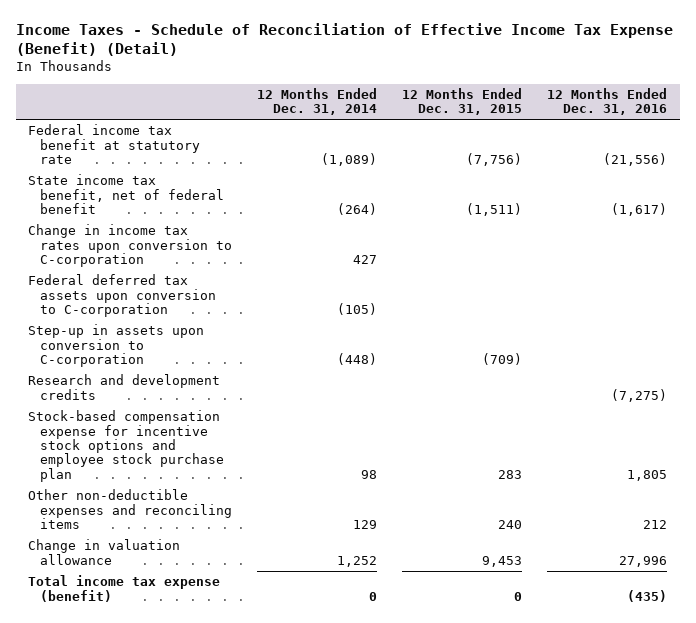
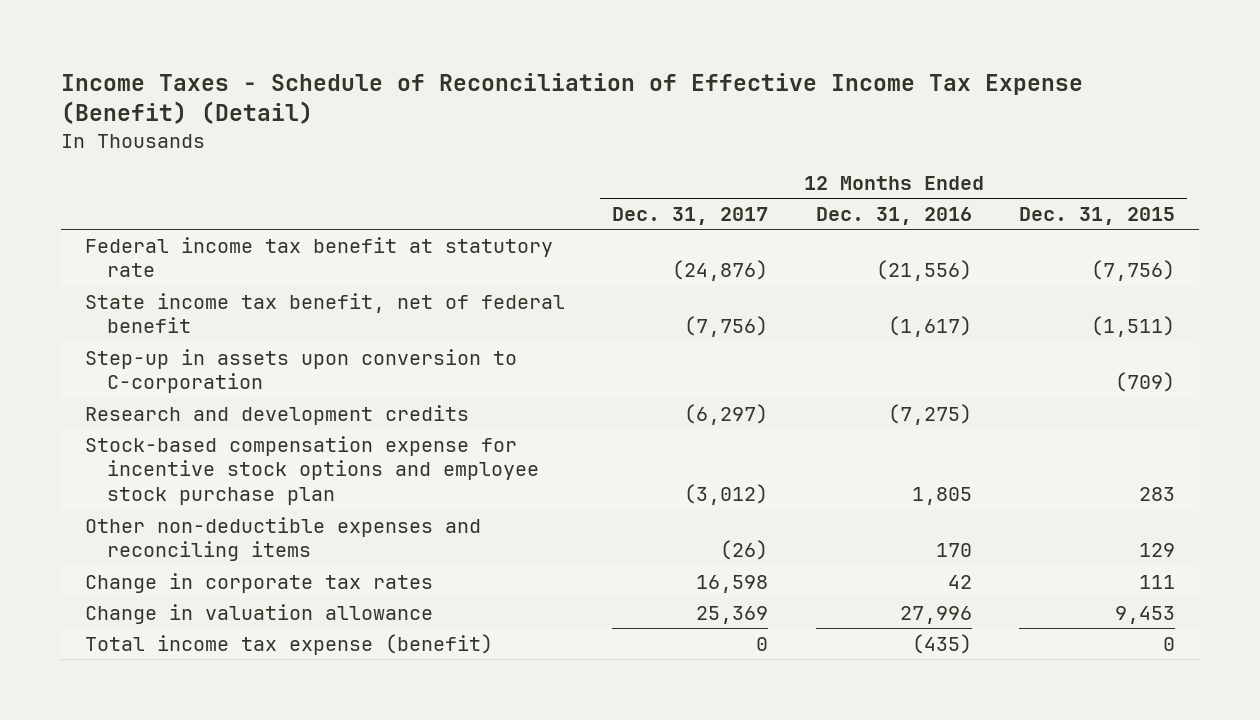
[257,87,378,116] 12 Months Ended Dec. 31, 2014 -> none
none -> [612,206,769,225] Dec. 31, 2017
[28,224,233,268] Change in income tax rates upon conversion to C-corporation -> none
[28,274,217,318] Federal deferred tax assets upon conversion to C-corporation -> none
[498,520,523,530] 240 -> [1139,543,1176,558] 129
[643,520,668,530] 212 -> [935,543,972,558] 170
none -> [84,572,433,593] Change in corporate tax rates

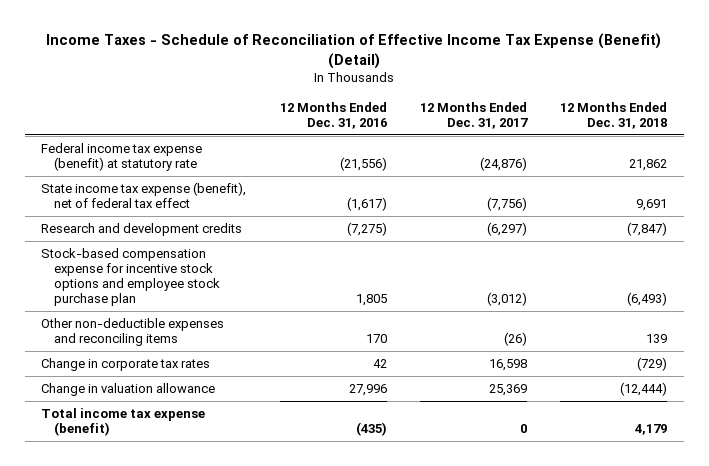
[1019,206,1176,225] Dec. 31, 2015 -> none
none -> [560,101,668,129] 12 Months Ended Dec. 31, 2018
[84,348,517,394] Step-up in assets upon conversion to C-corporation -> none
[84,236,553,278] Federal income tax benefit at statutory rate -> [41,143,203,172] Federal income tax expense (benefit) at statutory rate
[84,292,565,334] State income tax benefit, net of federal benefit -> [41,182,247,209] State income tax expense (benefit), net of federal tax effect

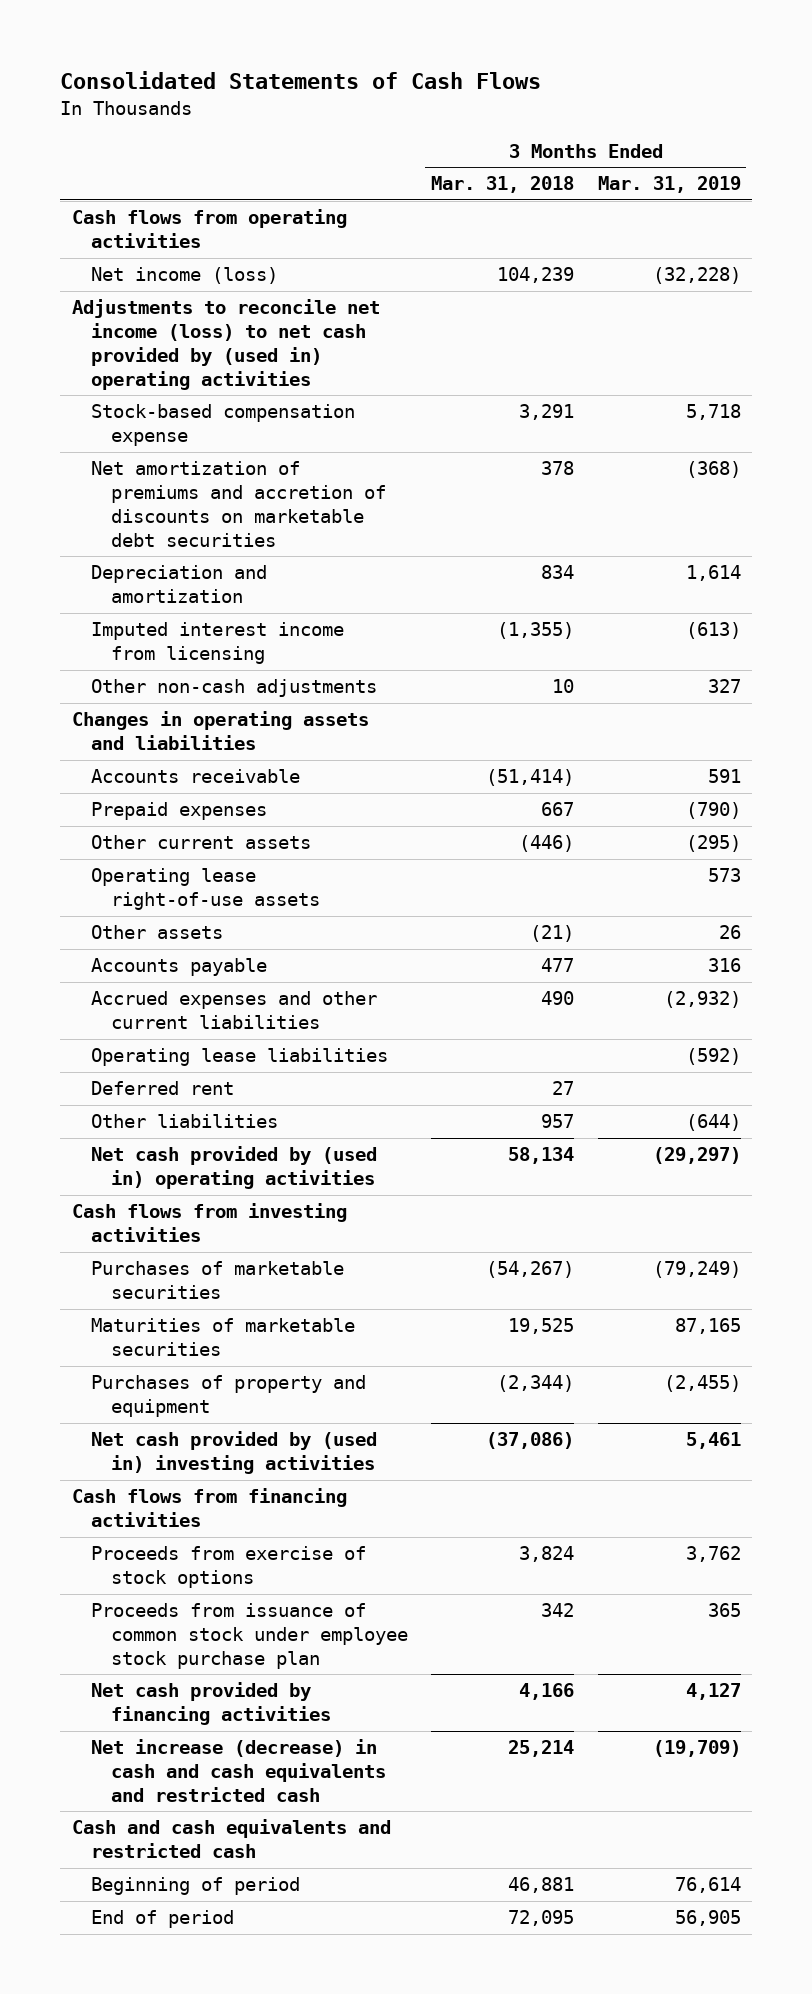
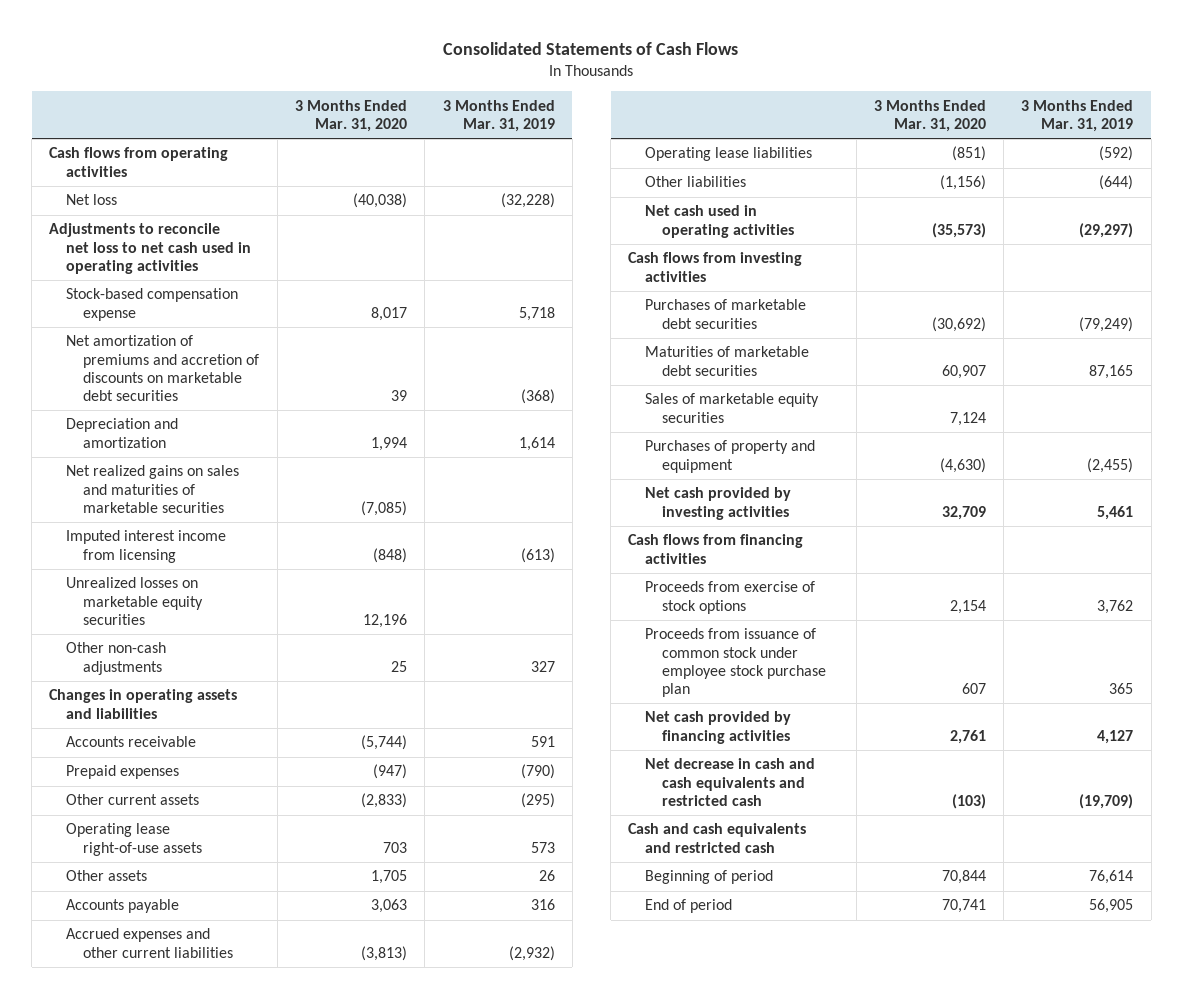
[431,176,575,194] Mar. 31, 2018 -> none
none -> [295,99,408,132] 3 Months Ended Mar. 31, 2020
[91,267,279,285] Net income (loss) -> [66,194,118,206] Net loss
[71,299,380,390] Adjustments to reconcile net income (loss) to net cash provided by (used in) operating activities -> [49,223,252,274] Adjustments to reconcile net loss to net cash used in operating activities
none -> [66,465,240,513] Net realized gains on sales and maturities of marketable securities
none -> [66,577,204,625] Unrealized losses on marketable equity securities
[91,1081,235,1096] Deferred rent -> none
[91,1146,378,1190] Net cash provided by (used in) operating activities -> [645,205,795,238] Net cash used in operating activities
[91,1261,345,1300] Purchases of marketable securities -> [645,299,807,329] Purchases of marketable debt securities
[91,1318,356,1357] Maturities of marketable securities -> [645,346,810,376] Maturities of marketable debt securities
none -> [645,393,820,423] Sales of marketable equity securities
[91,1431,378,1475] Net cash provided by (used in) investing activities -> [645,487,792,520] Net cash provided by investing activities
[91,1739,387,1802] Net increase (decrease) in cash and cash equivalents and restricted cash -> [645,758,816,806] Net decrease in cash and cash equivalents and restricted cash

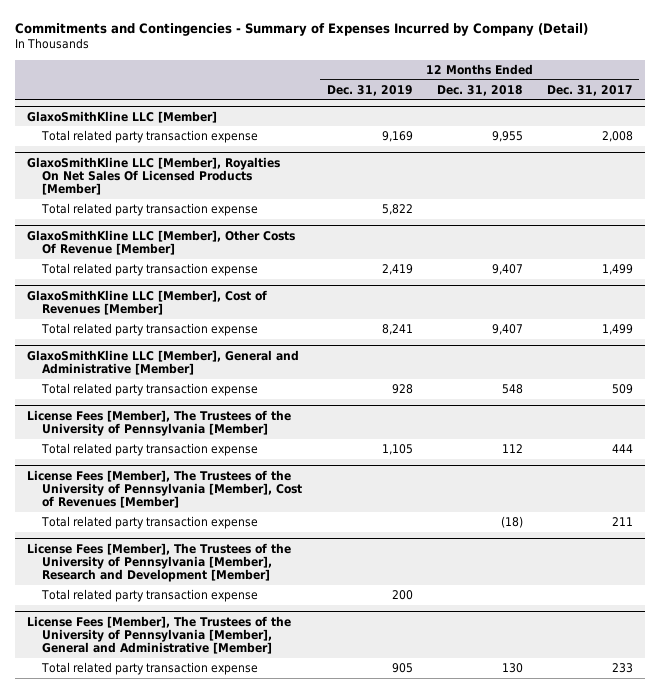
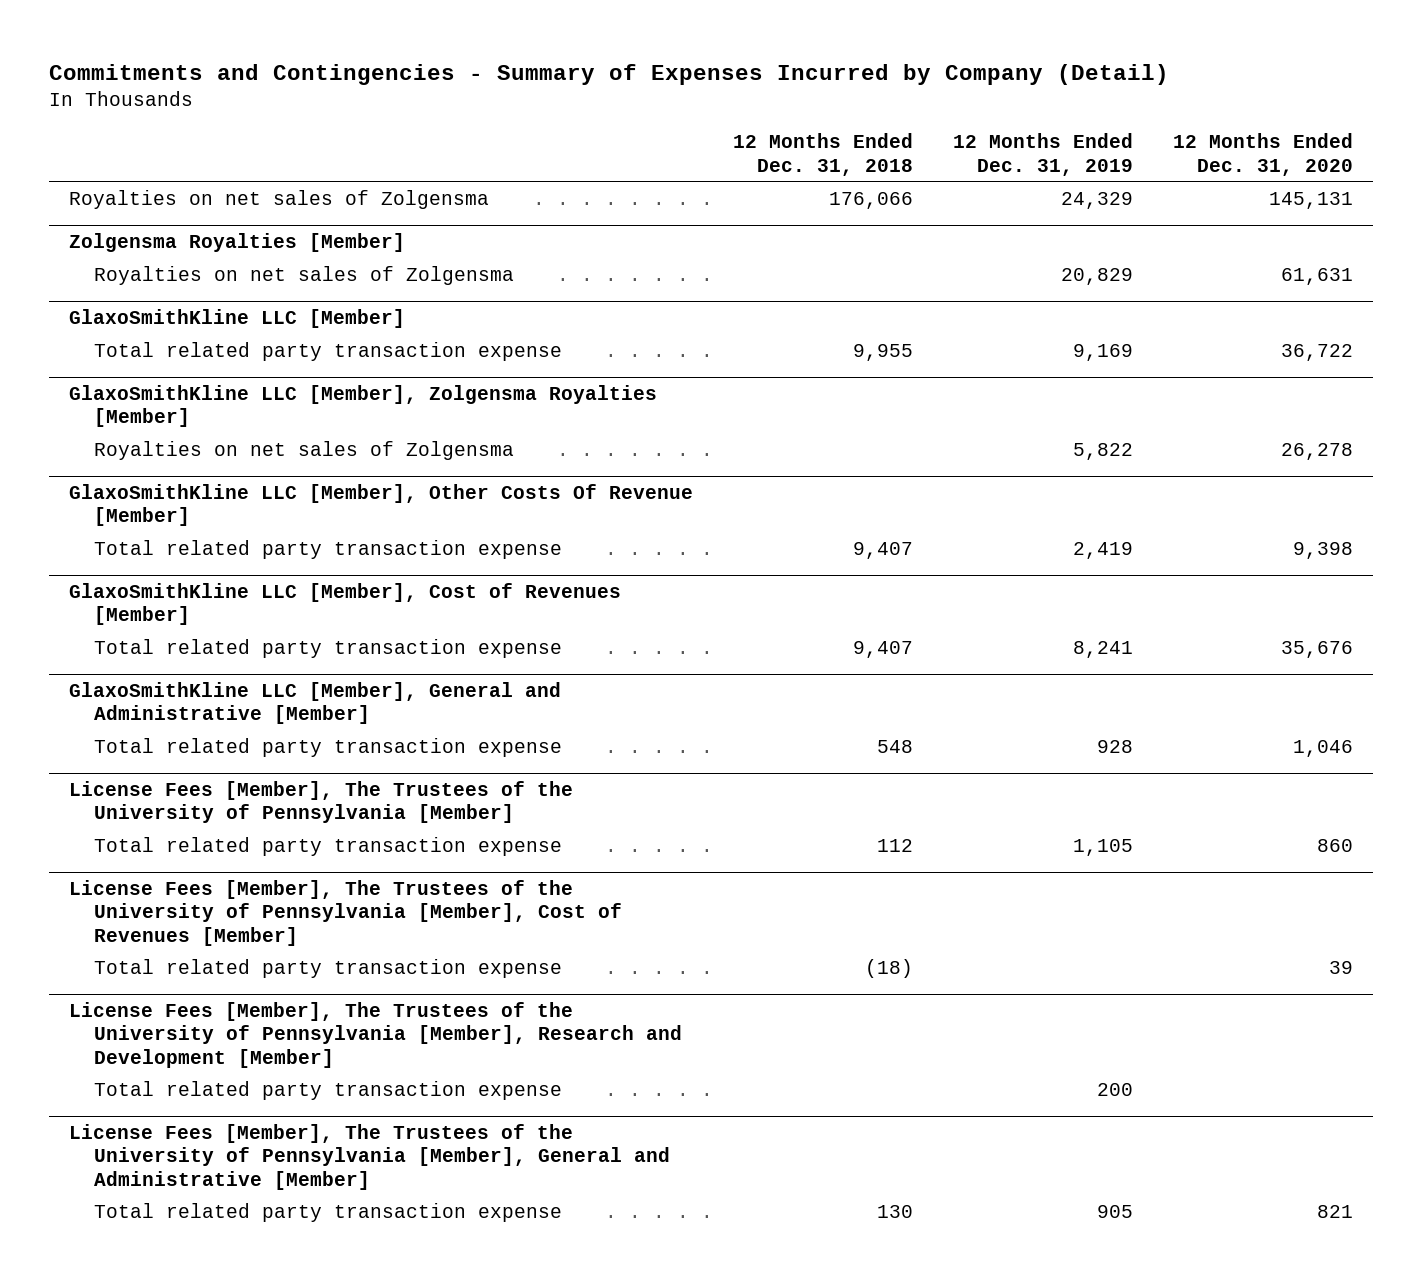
[546,84,633,96] Dec. 31, 2017 -> none
none -> [1173,133,1354,176] 12 Months Ended Dec. 31, 2020
none -> [68,189,489,209] Royalties on net sales of Zolgensma
none -> [68,233,405,253] Zolgensma Royalties [Member]
none -> [93,265,514,285] Royalties on net sales of Zolgensma
[27,156,281,196] GlaxoSmithKline LLC [Member], Royalties On Net Sales Of Licensed Products [Member] -> none
none -> [68,385,657,428] GlaxoSmithKline LLC [Member], Zolgensma Royalties [Member]
[41,203,259,217] Total related party transaction expense -> [93,440,514,460] Royalties on net sales of Zolgensma

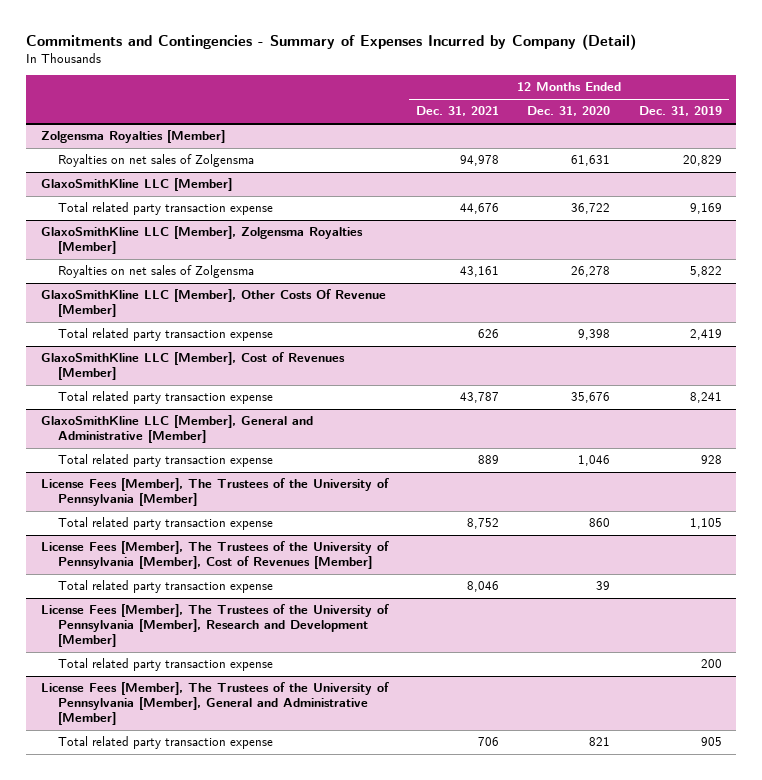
[733,133,914,176] 12 Months Ended Dec. 31, 2018 -> none
none -> [416,106,500,117] Dec. 31, 2021
[68,189,489,209] Royalties on net sales of Zolgensma -> none

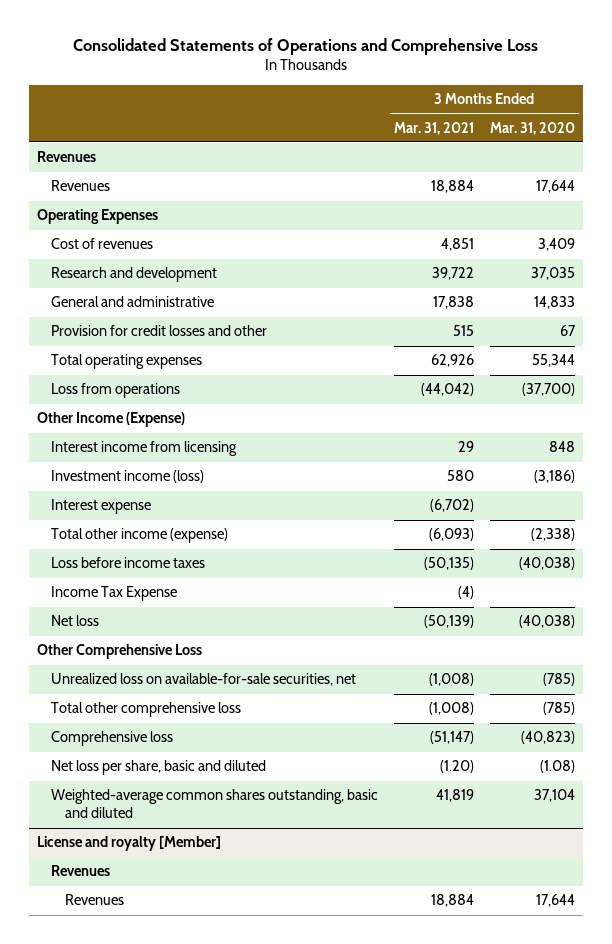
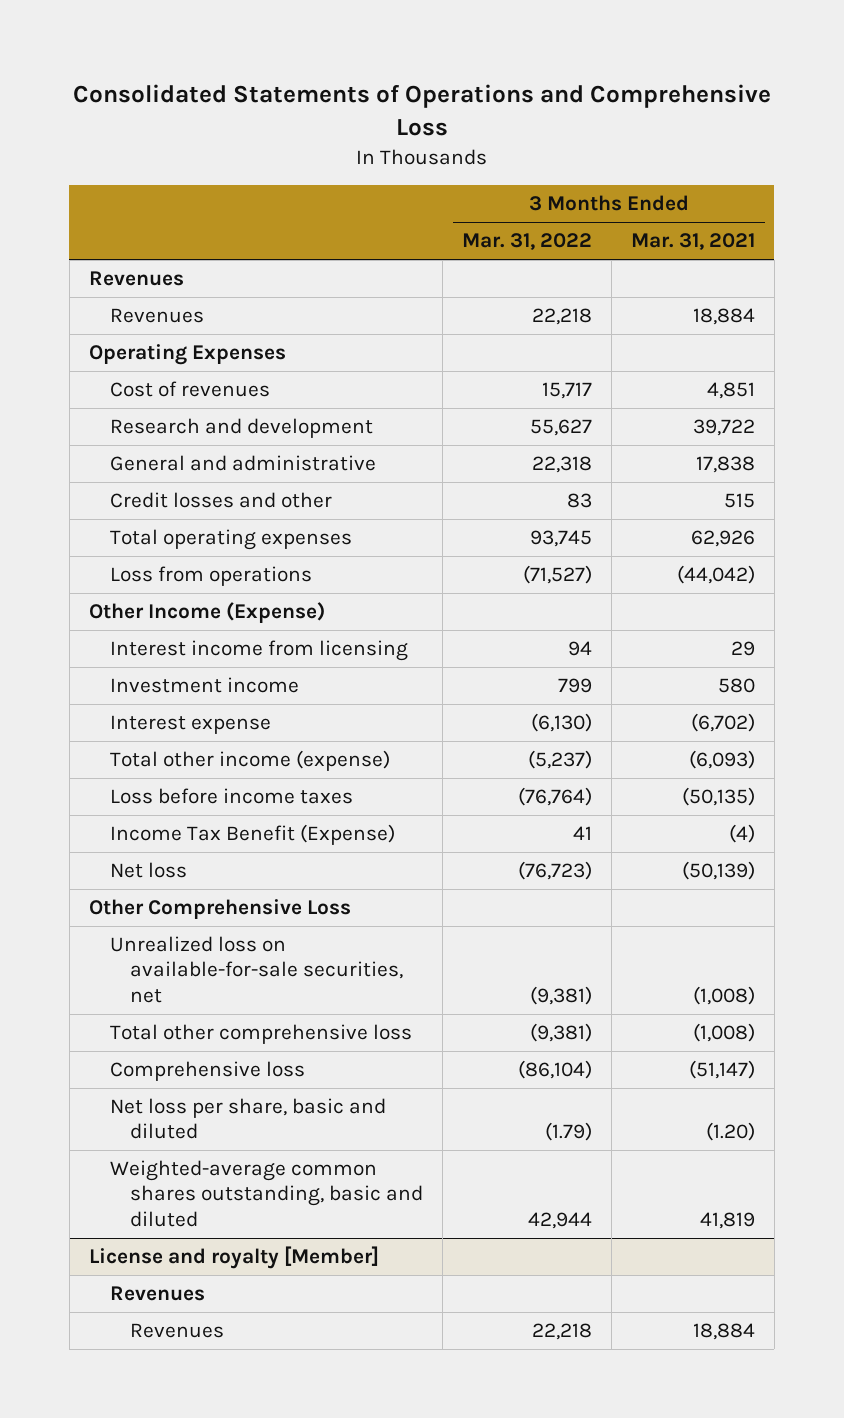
[490,121,576,135] Mar. 31, 2020 -> none
none -> [462,233,593,251] Mar. 31, 2022
[50,325,267,337] Provision for credit losses and other -> [109,492,332,509] Credit losses and other
[50,470,204,484] Investment income (loss) -> [109,677,299,694] Investment income
[50,586,177,602] Income Tax Expense -> [109,824,395,846] Income Tax Benefit (Expense)

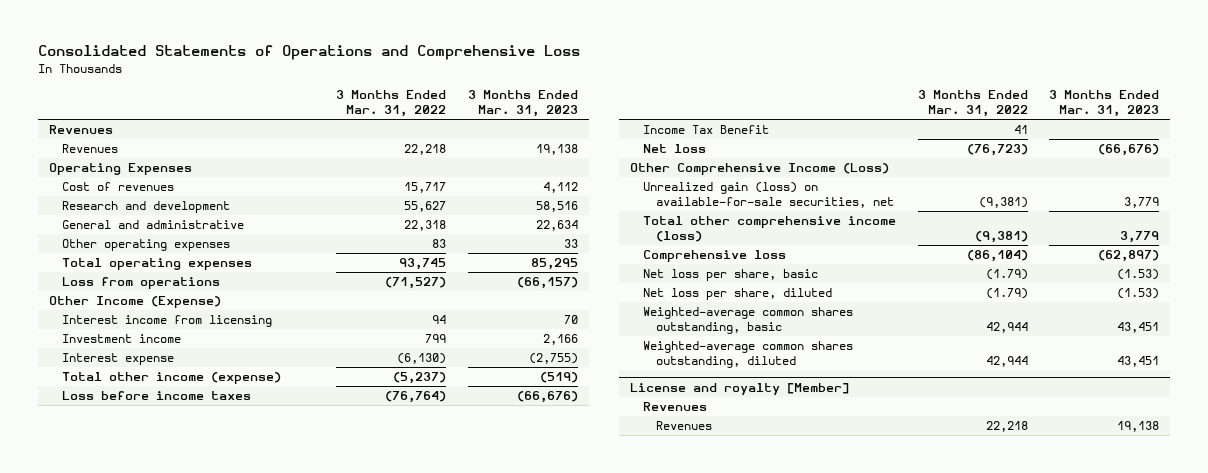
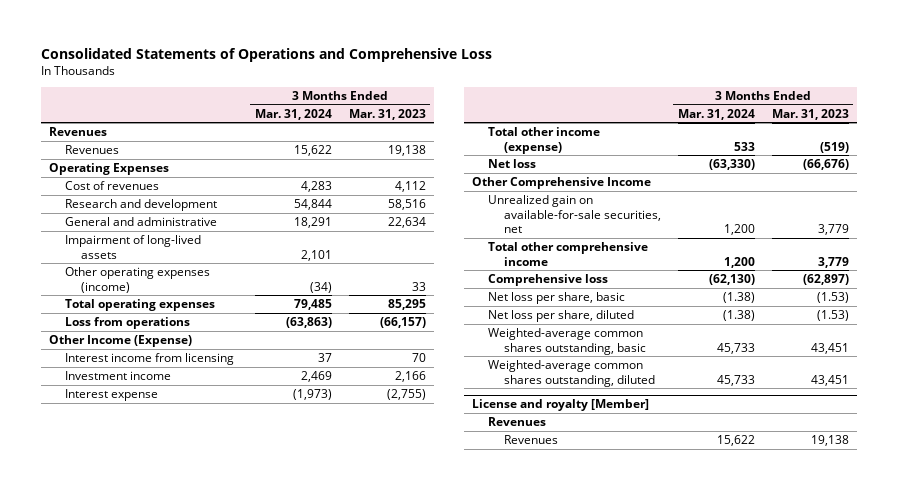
[336,89,447,118] 3 Months Ended Mar. 31, 2022 -> none
none -> [254,108,332,120] Mar. 31, 2024
none -> [64,235,201,259] Impairment of long-lived assets
[61,239,230,252] Other operating expenses -> [64,267,210,293] Other operating expenses (income)
[61,391,251,401] Loss before income taxes -> none
[642,125,769,135] Income Tax Benefit -> none
[629,163,889,176] Other Comprehensive Income (Loss) -> [472,177,652,190] Other Comprehensive Income
[642,182,894,209] Unrealized gain (loss) on available-for-sale securities, net -> [487,195,661,234] Unrealized gain on available-for-sale securities, net
[642,216,896,243] Total other comprehensive income (loss) -> [487,242,648,266] Total other comprehensive income

